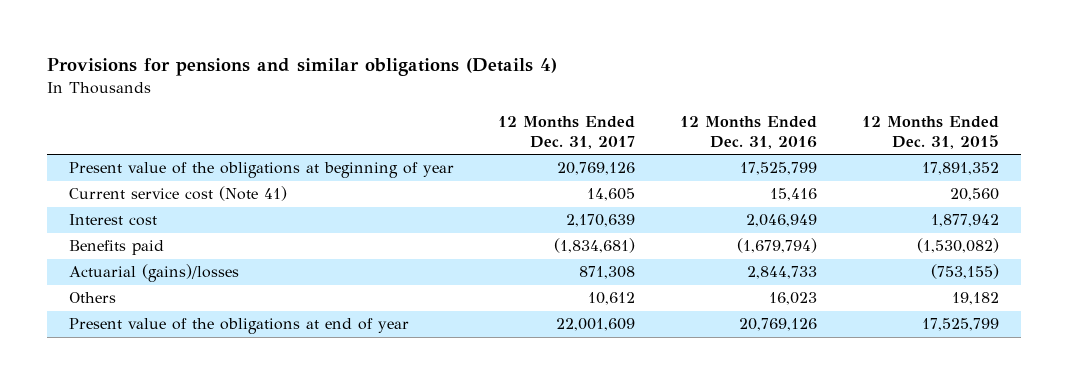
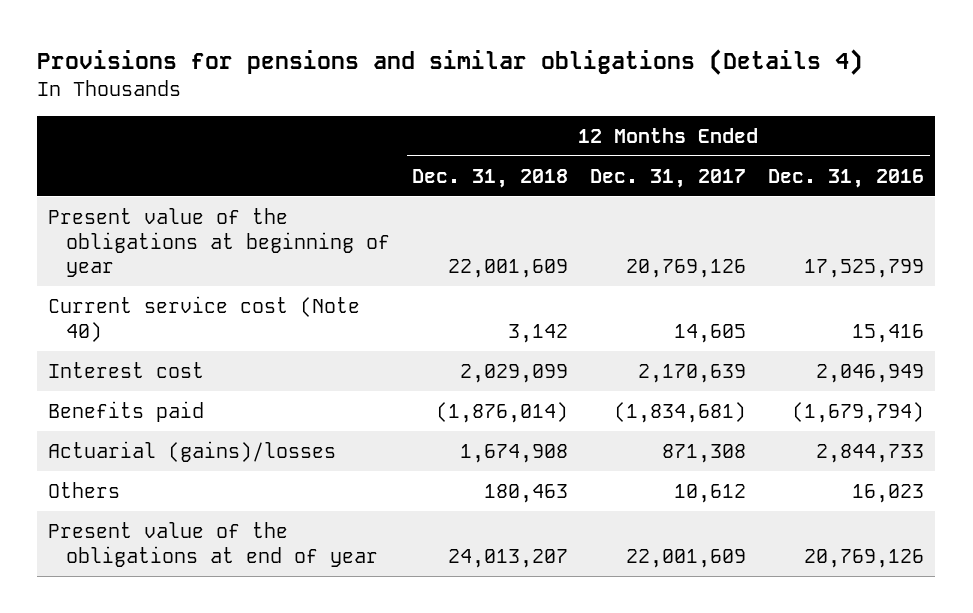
[861,116,999,149] 12 Months Ended Dec. 31, 2015 -> none
none -> [412,168,569,188] Dec. 31, 2018
[68,186,287,202] Current service cost (Note 41) -> [48,296,361,342] Current service cost (Note 40)

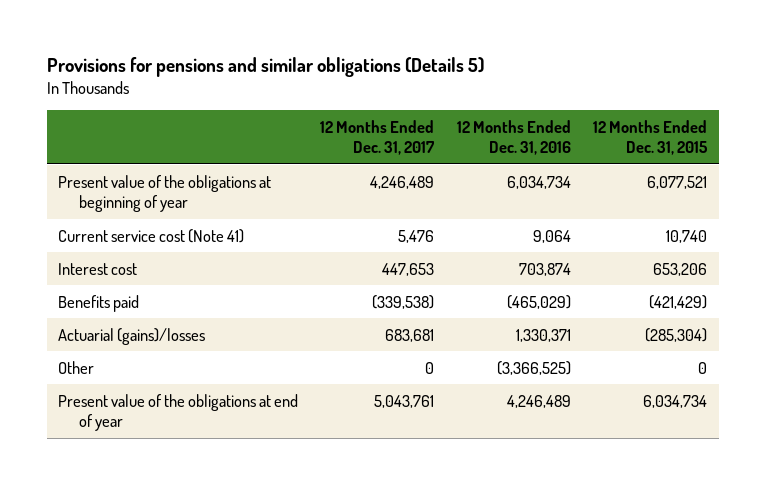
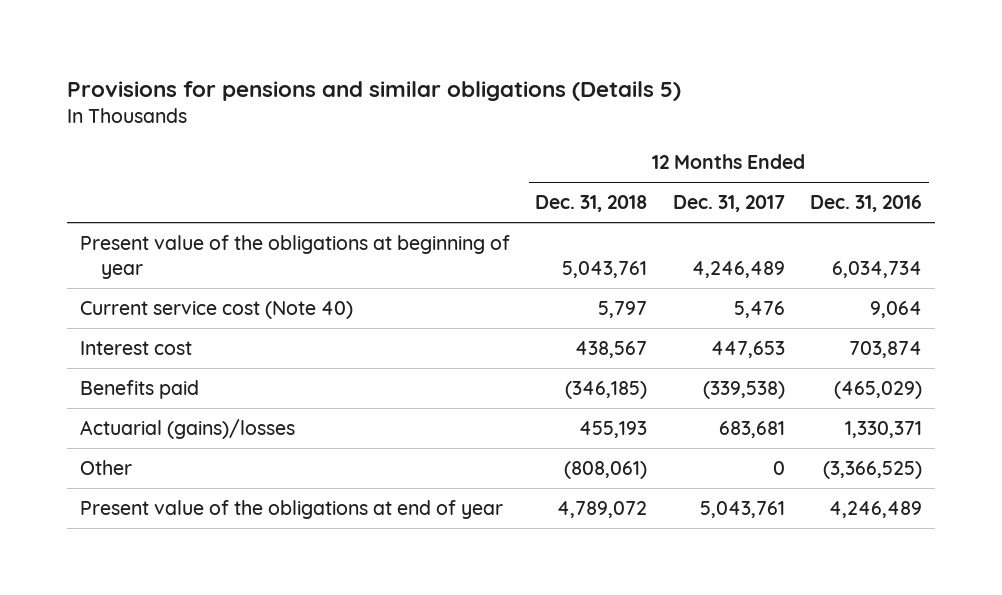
[593,119,709,156] 12 Months Ended Dec. 31, 2015 -> none
none -> [535,195,648,213] Dec. 31, 2018
[57,228,244,243] Current service cost (Note 41) -> [79,300,353,319] Current service cost (Note 40)

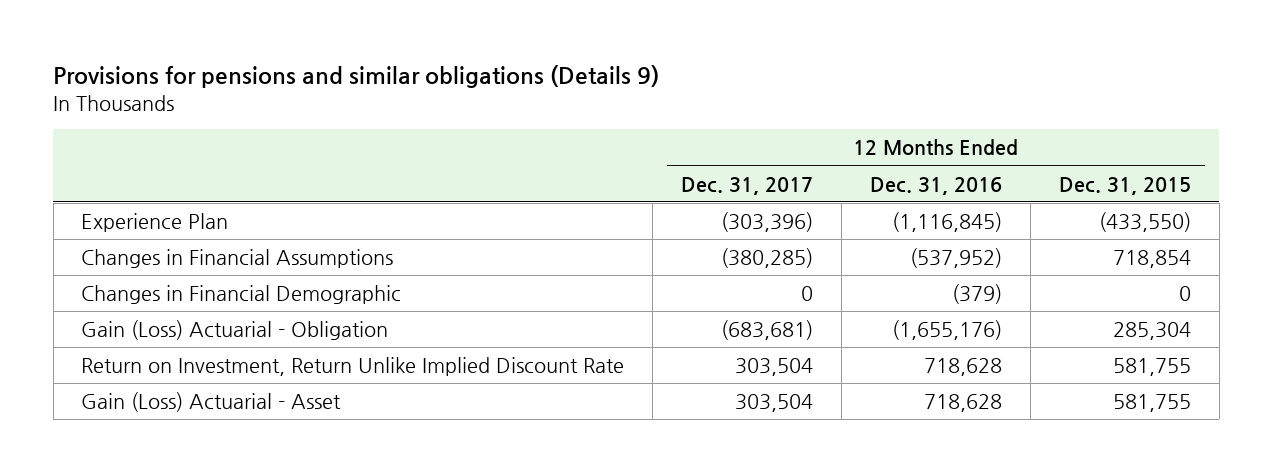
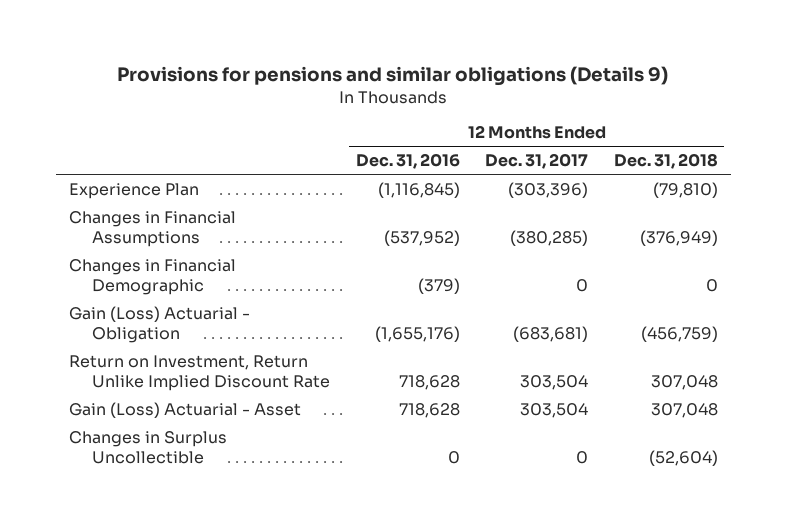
[1058,176,1191,195] Dec. 31, 2015 -> none
none -> [613,153,718,170] Dec. 31, 2018
none -> [68,430,227,465] Changes in Surplus Uncollectible

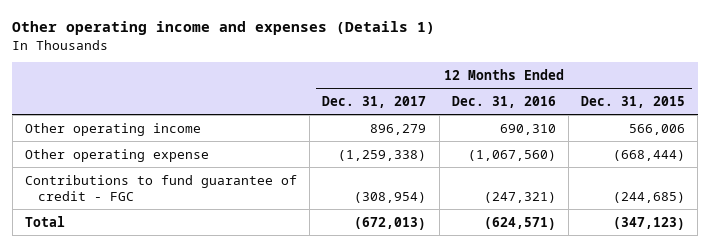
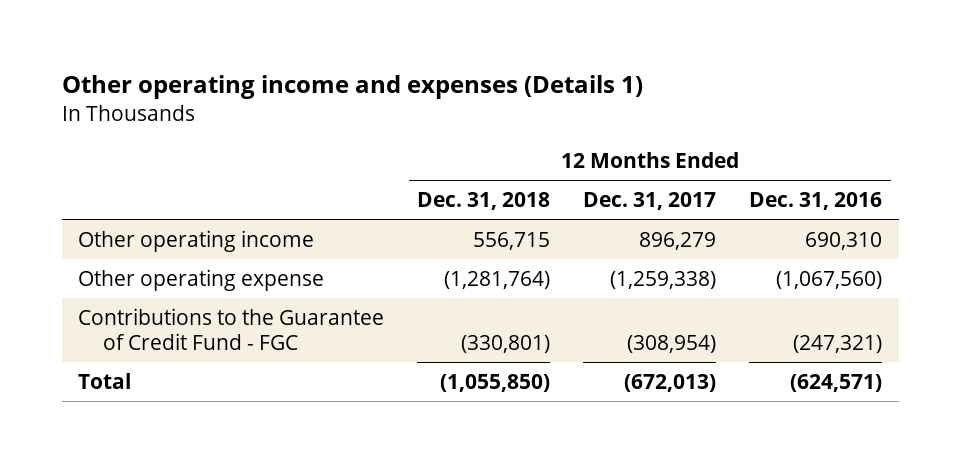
[581,95,686,108] Dec. 31, 2015 -> none
none -> [417,191,551,210] Dec. 31, 2018
[25,174,298,202] Contributions to fund guarantee of credit - FGC -> [78,307,385,350] Contributions to the Guarantee of Credit Fund - FGC

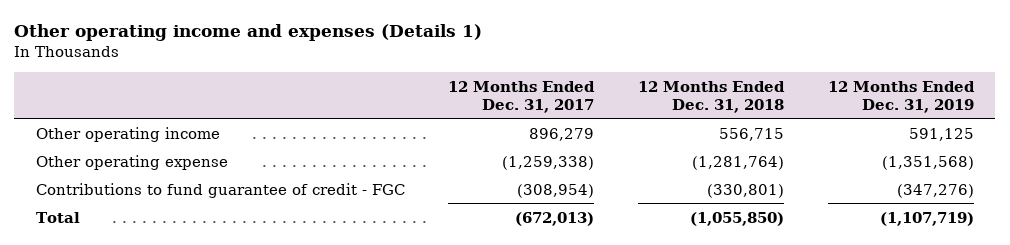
[749,191,883,210] Dec. 31, 2016 -> none
none -> [827,80,975,113] 12 Months Ended Dec. 31, 2019
[78,307,385,350] Contributions to the Guarantee of Credit Fund - FGC -> [35,182,405,198] Contributions to fund guarantee of credit - FGC

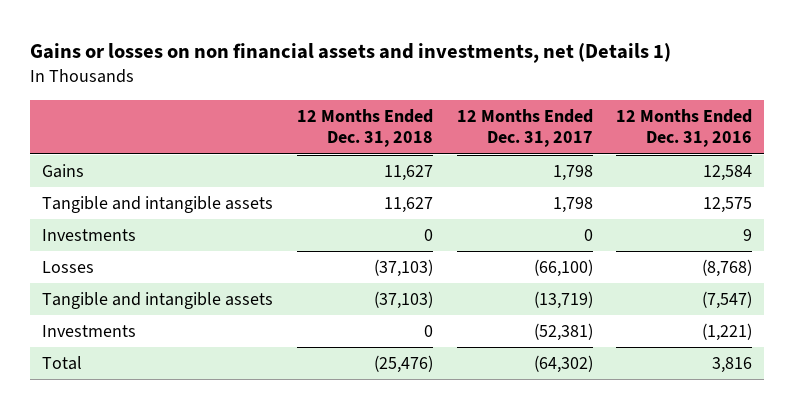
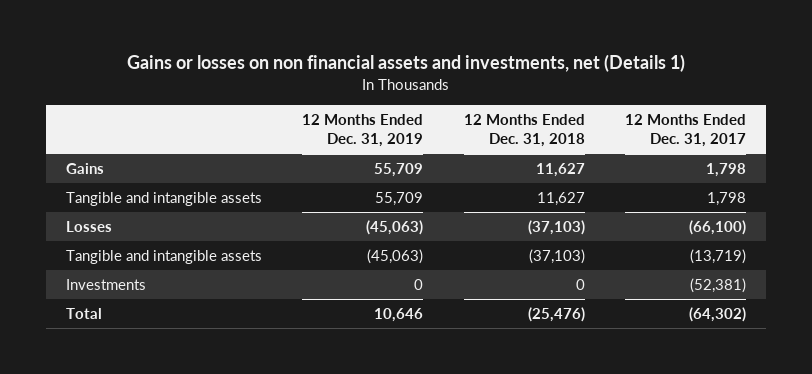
[616,108,753,148] 12 Months Ended Dec. 31, 2016 -> none
none -> [302,114,424,148] 12 Months Ended Dec. 31, 2019
[42,229,137,242] Investments -> none

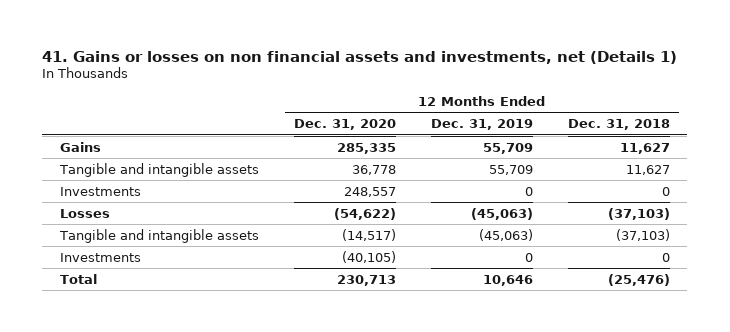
[126,54,685,73] Gains or losses on non financial assets and investments, net (Details 1) -> [42,50,678,64] 41. Gains or losses on non financial assets and investments, net (Details 1)
[624,114,746,148] 12 Months Ended Dec. 31, 2017 -> none
none -> [293,119,396,131] Dec. 31, 2020
none -> [59,186,141,196] Investments

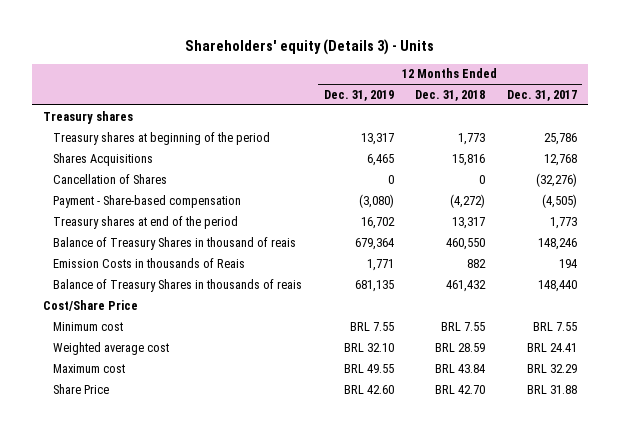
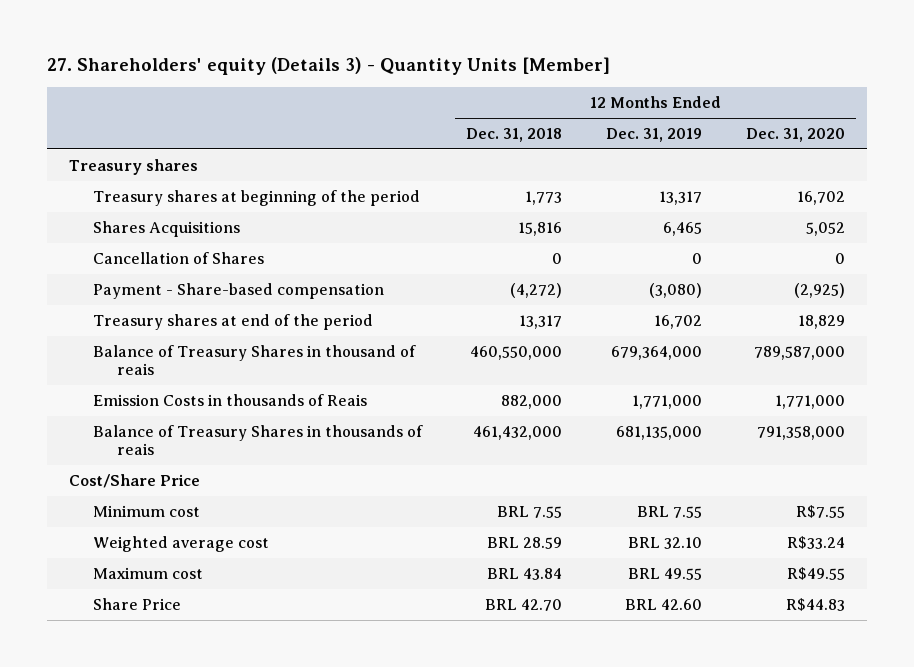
[184,39,434,56] Shareholders' equity (Details 3) - Units -> [46,57,610,76] 27. Shareholders' equity (Details 3) - Quantity Units [Member]
[506,89,577,101] Dec. 31, 2017 -> none
none -> [746,128,846,143] Dec. 31, 2020
[354,237,394,250] 679,364 -> [611,345,703,360] 679,364,000
[446,237,486,250] 460,550 -> [470,345,563,360] 460,550,000
[366,258,394,271] 1,771 -> [632,394,703,409] 1,771,000
[467,258,487,268] 882 -> [501,394,563,409] 882,000
[354,279,394,292] 681,135 -> [616,425,703,440] 681,135,000
[446,279,487,292] 461,432 -> [473,425,563,440] 461,432,000

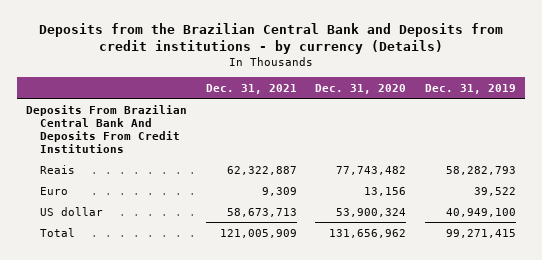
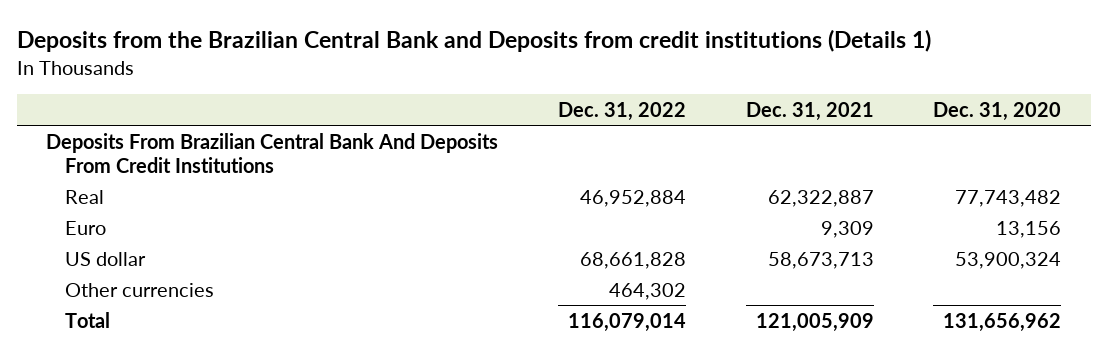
[38,22,503,55] Deposits from the Brazilian Central Bank and Deposits from credit institutions - by currency (Details) -> [16,28,931,52] Deposits from the Brazilian Central Bank and Deposits from credit institutions (Details 1)
[424,83,516,94] Dec. 31, 2019 -> none
none -> [558,102,687,122] Dec. 31, 2022
[39,164,75,174] Reais -> [64,189,104,204] Real
none -> [64,282,214,297] Other currencies

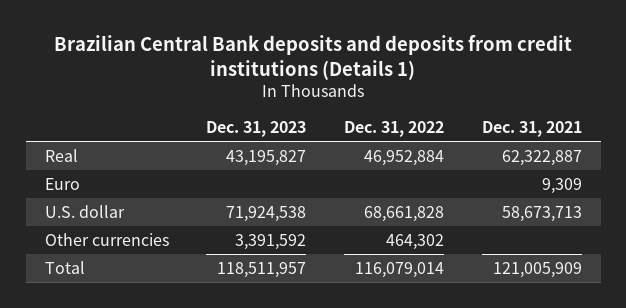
[16,28,931,52] Deposits from the Brazilian Central Bank and Deposits from credit institutions (Details 1) -> [54,34,573,80] Brazilian Central Bank deposits and deposits from credit institutions (Details 1)
[933,102,1062,122] Dec. 31, 2020 -> none
none -> [206,121,307,138] Dec. 31, 2023
[46,132,499,173] Deposits From Brazilian Central Bank And Deposits From Credit Institutions -> none
[64,251,146,266] US dollar -> [44,204,125,218] U.S. dollar

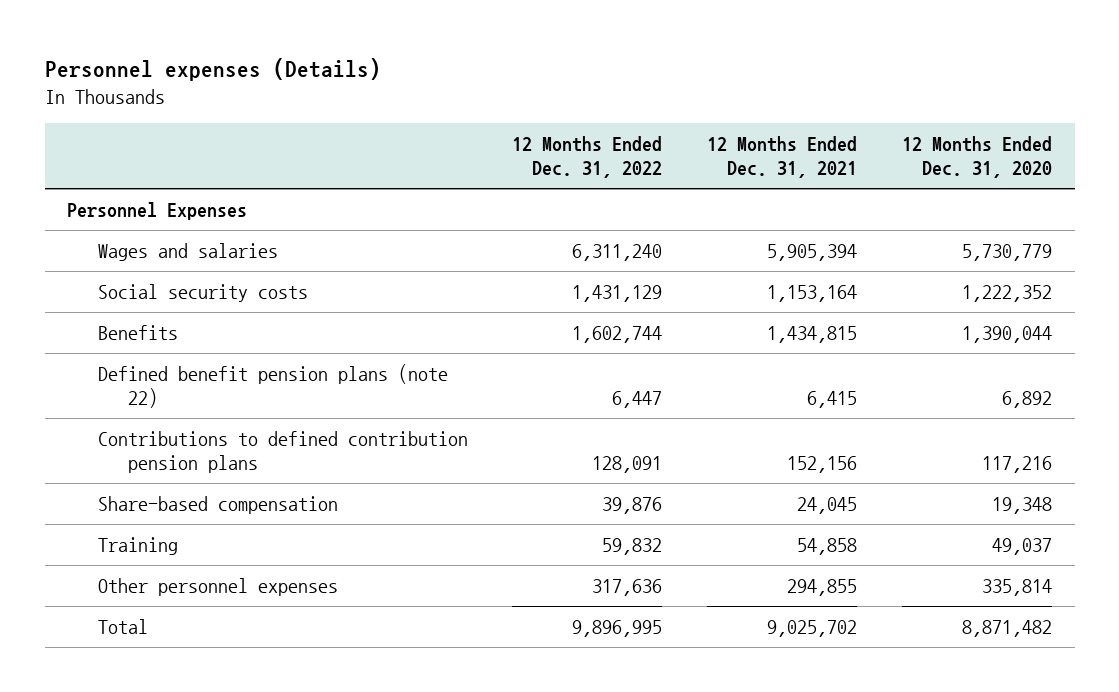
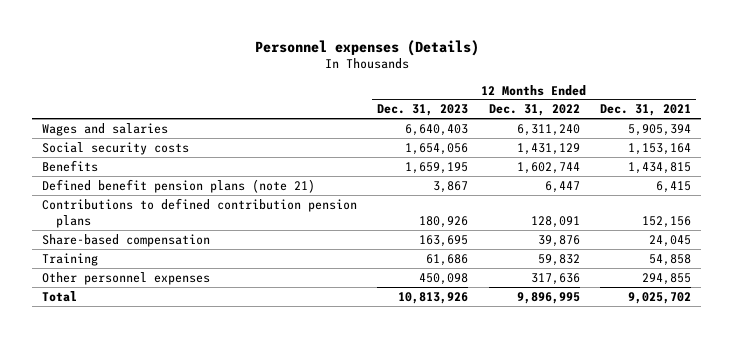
[902,135,1053,179] 12 Months Ended Dec. 31, 2020 -> none
none -> [377,104,469,117] Dec. 31, 2023
[67,201,248,220] Personnel Expenses -> none
[97,363,448,409] Defined benefit pension plans (note 22) -> [42,178,316,193] Defined benefit pension plans (note 21)

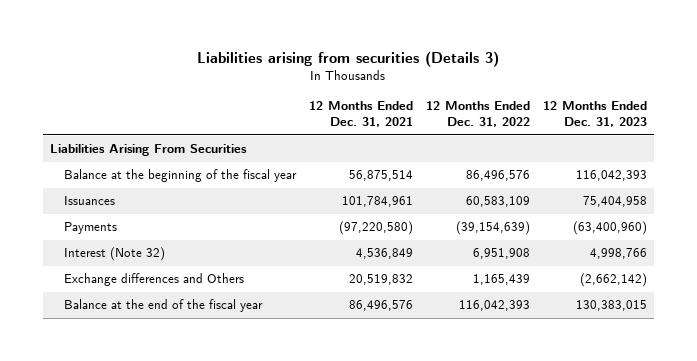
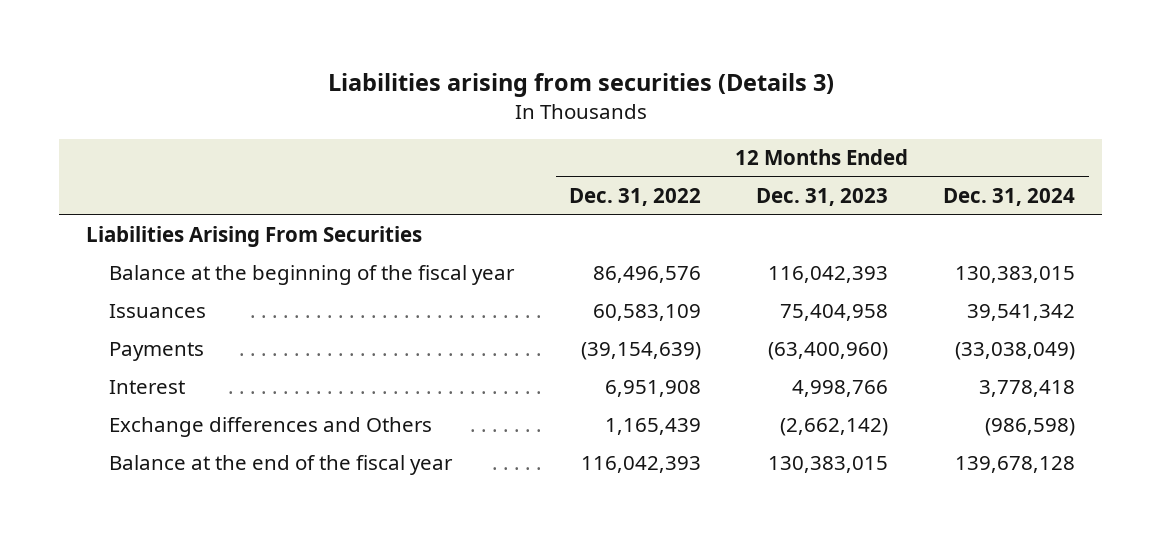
[308,101,413,128] 12 Months Ended Dec. 31, 2021 -> none
none -> [943,188,1076,207] Dec. 31, 2024
[63,247,165,262] Interest (Note 32) -> [109,380,186,395] Interest

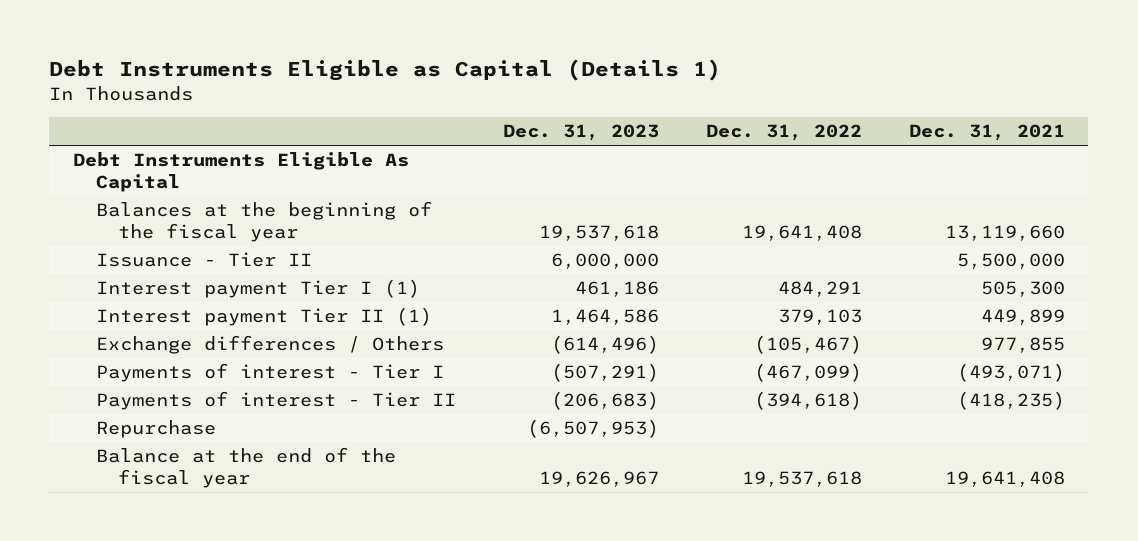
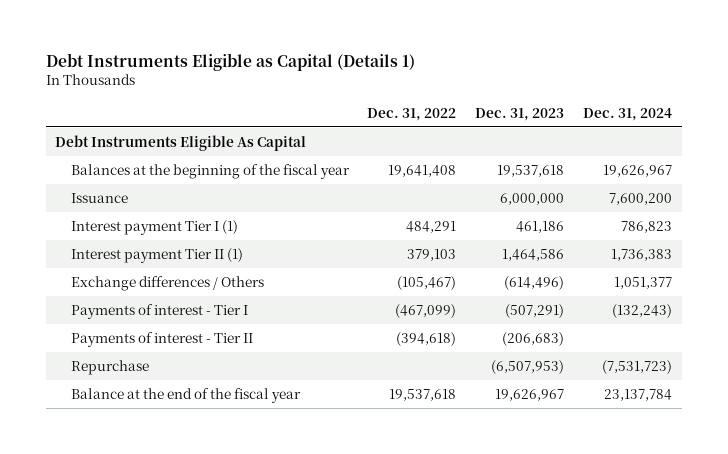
[908,124,1065,142] Dec. 31, 2021 -> none
none -> [583,107,673,121] Dec. 31, 2024
[95,252,312,268] Issuance - Tier II -> none
none -> [70,192,128,203] Issuance

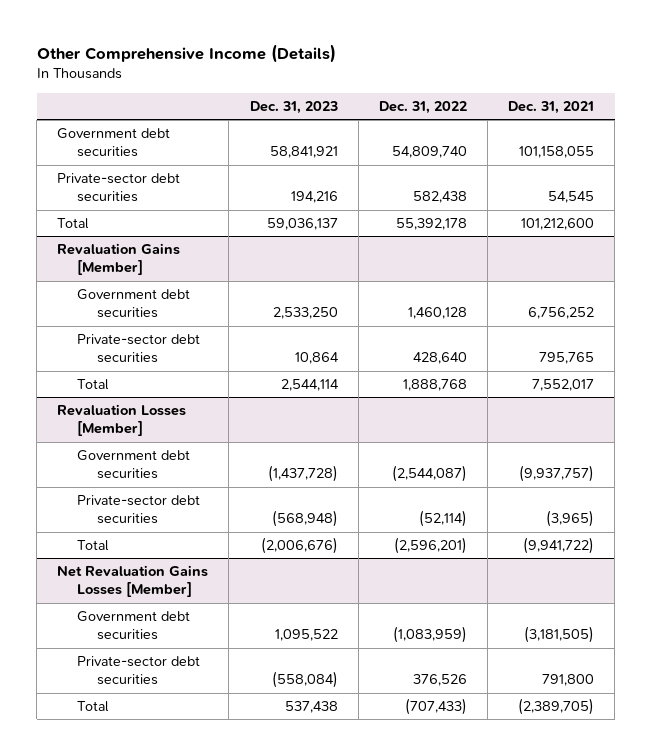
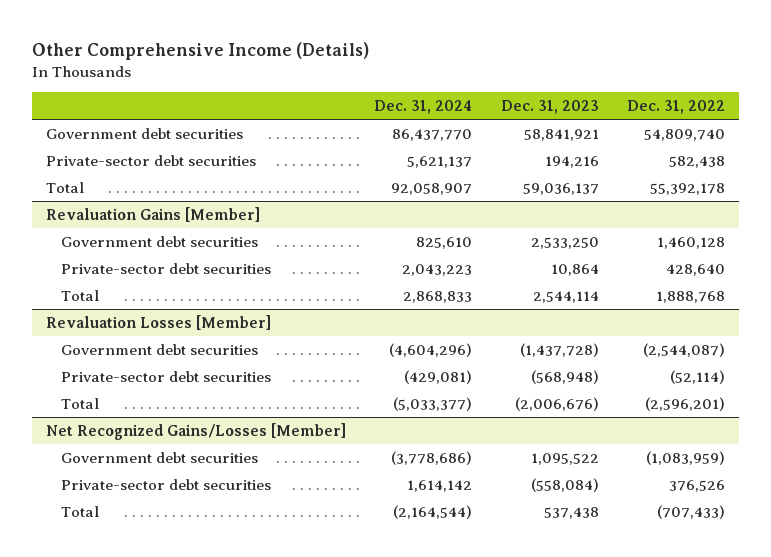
[508,100,595,114] Dec. 31, 2021 -> none
none -> [374,99,473,114] Dec. 31, 2024
[57,565,209,598] Net Revaluation Gains Losses [Member] -> [46,422,347,440] Net Recognized Gains/Losses [Member]

